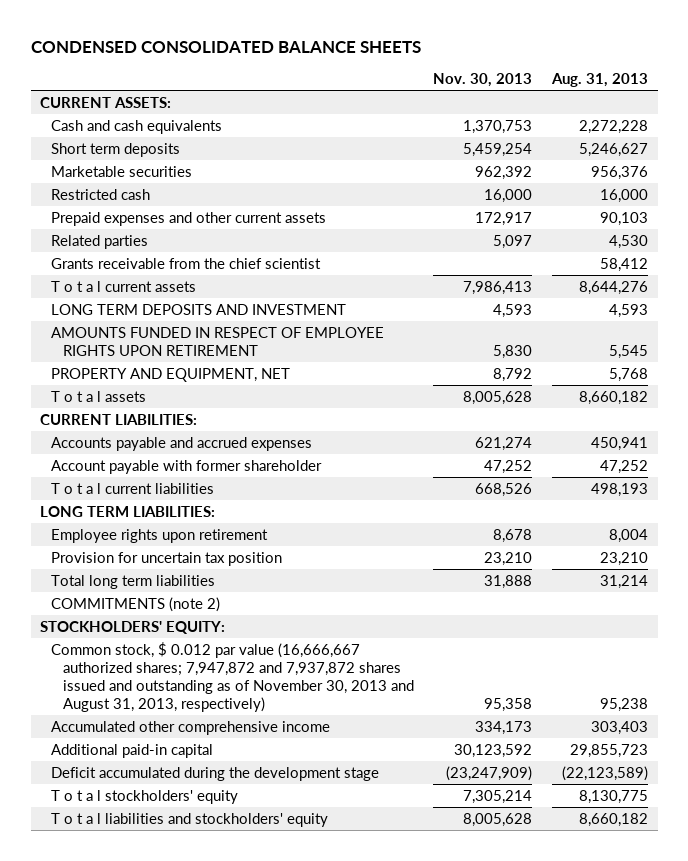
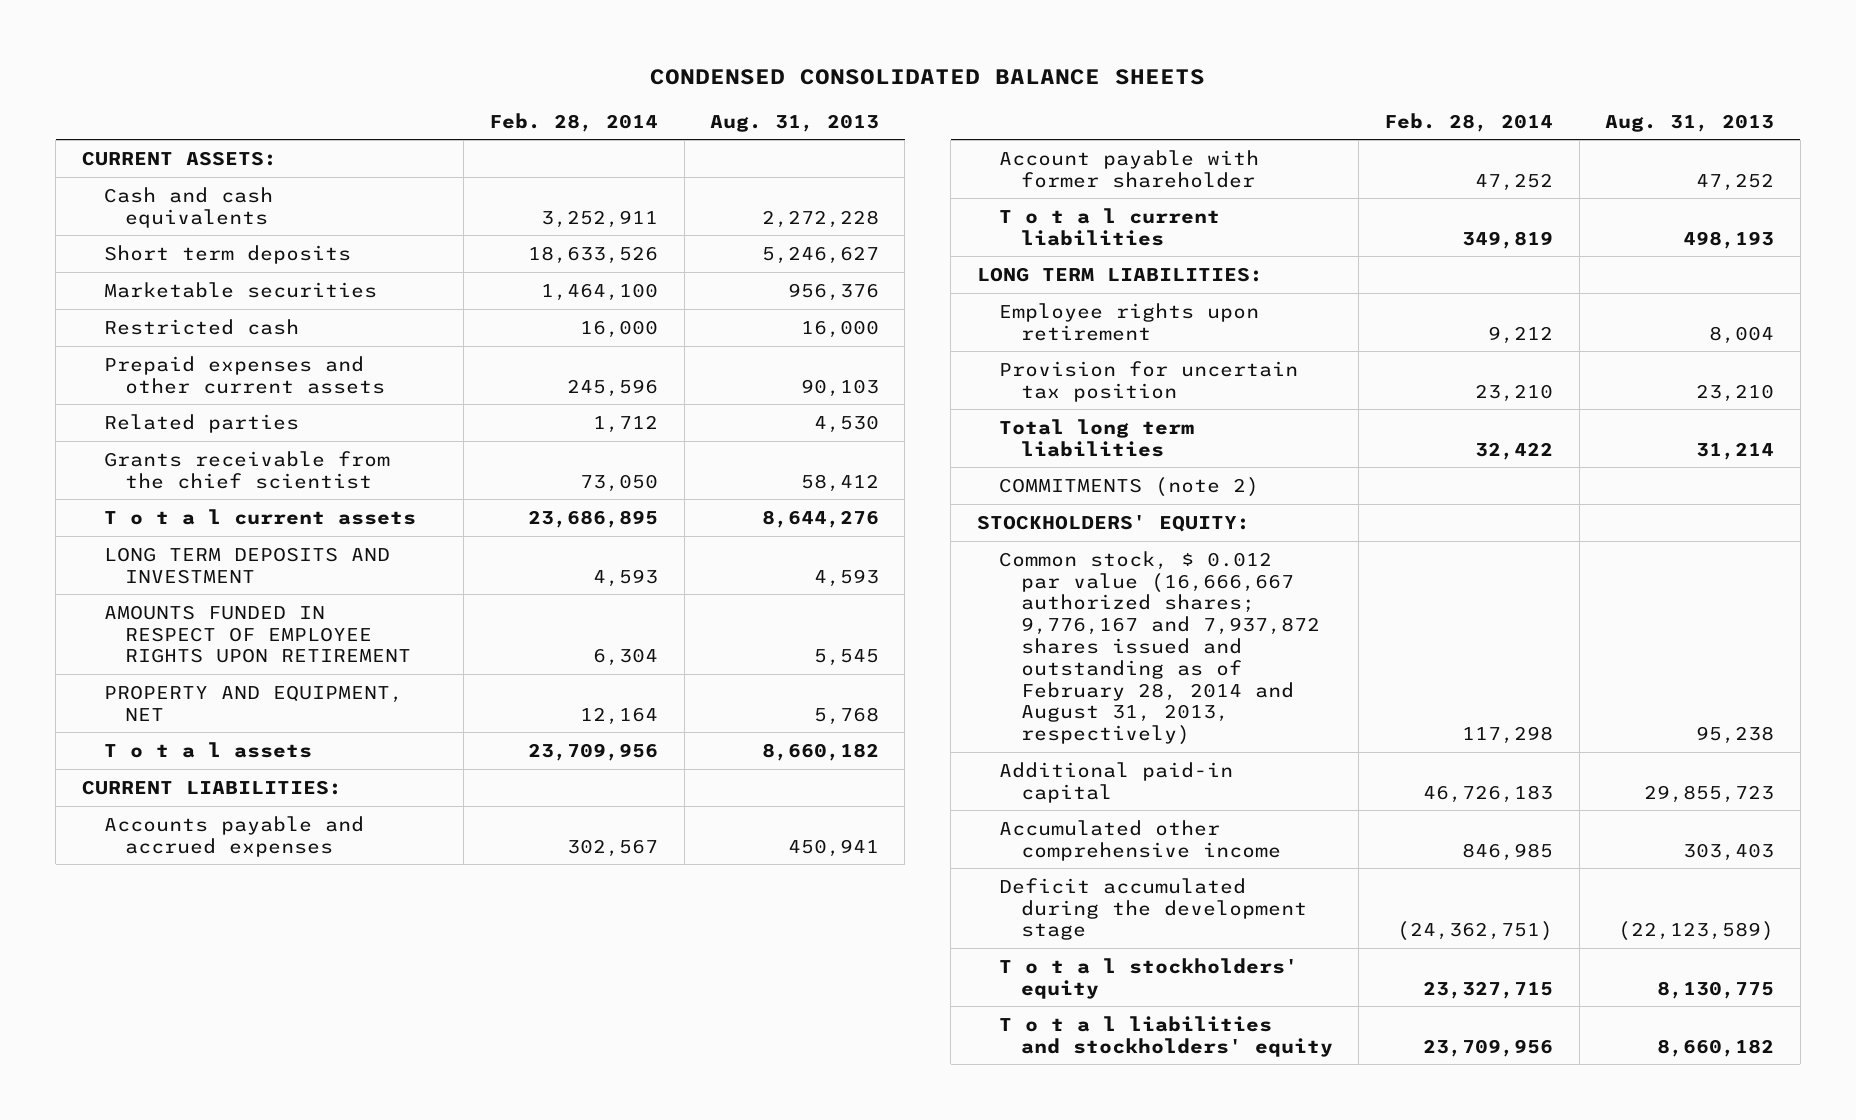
[433,73,533,88] Nov. 30, 2013 -> none
none -> [489,112,659,132] Feb. 28, 2014
[51,641,414,712] Common stock, $ 0.012 par value (16,666,667 authorized shares; 7,947,872 and 7,937,872 shares issued and outstanding as of November 30, 2013 and August 31, 2013, respectively) -> [998,550,1320,746] Common stock, $ 0.012 par value (16,666,667 authorized shares; 9,776,167 and 7,937,872 shares issued and outstanding as of February 28, 2014 and August 31, 2013, respectively)
[51,720,331,735] Accumulated other comprehensive income -> [998,819,1281,861] Accumulated other comprehensive income

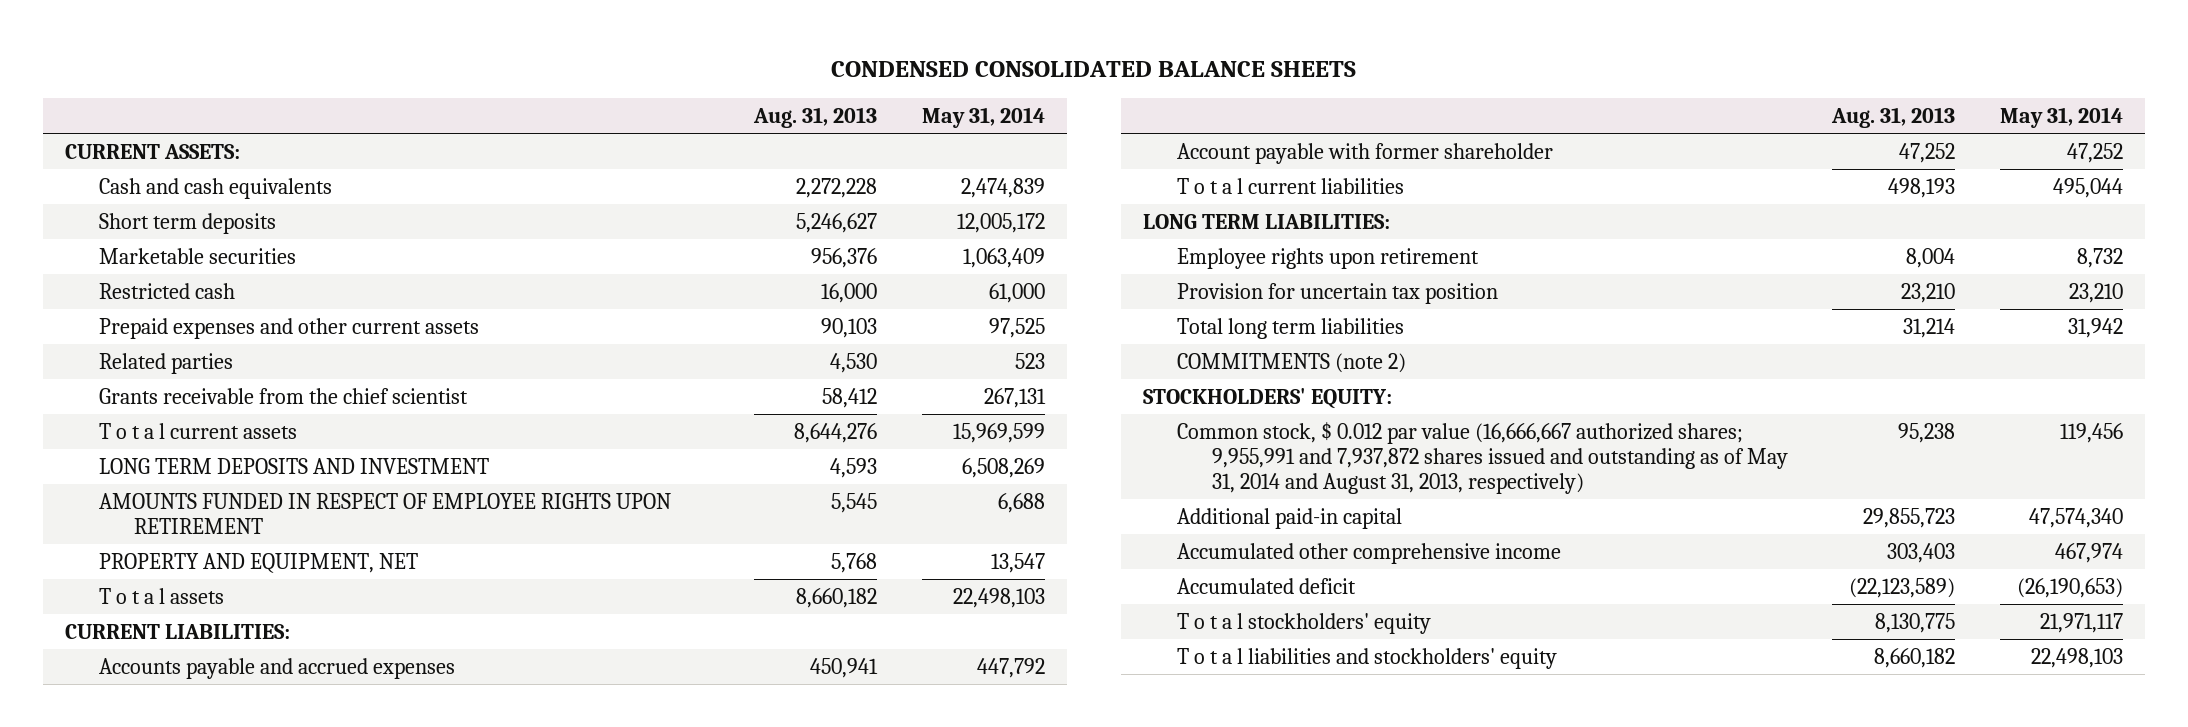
[489,112,659,132] Feb. 28, 2014 -> none
none -> [921,106,1045,128] May 31, 2014
[998,550,1320,746] Common stock, $ 0.012 par value (16,666,667 authorized shares; 9,776,167 and 7,937,872 shares issued and outstanding as of February 28, 2014 and August 31, 2013, respectively) -> [1177,421,1788,494] Common stock, $ 0.012 par value (16,666,667 authorized shares; 9,955,991 and 7,937,872 shares issued and outstanding as of May 31, 2014 and August 31, 2013, respectively)
[998,877,1307,941] Deficit accumulated during the development stage -> [1177,577,1357,594] Accumulated deficit

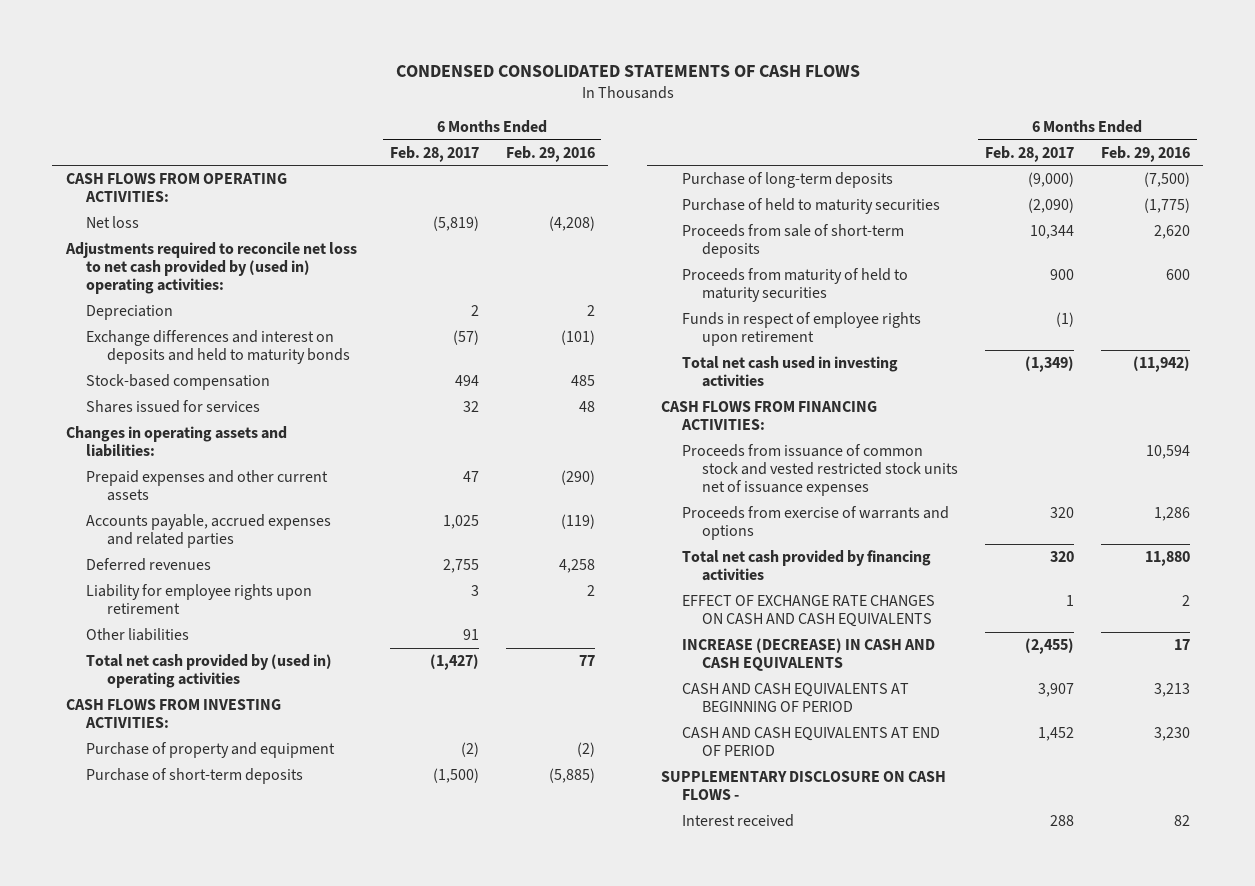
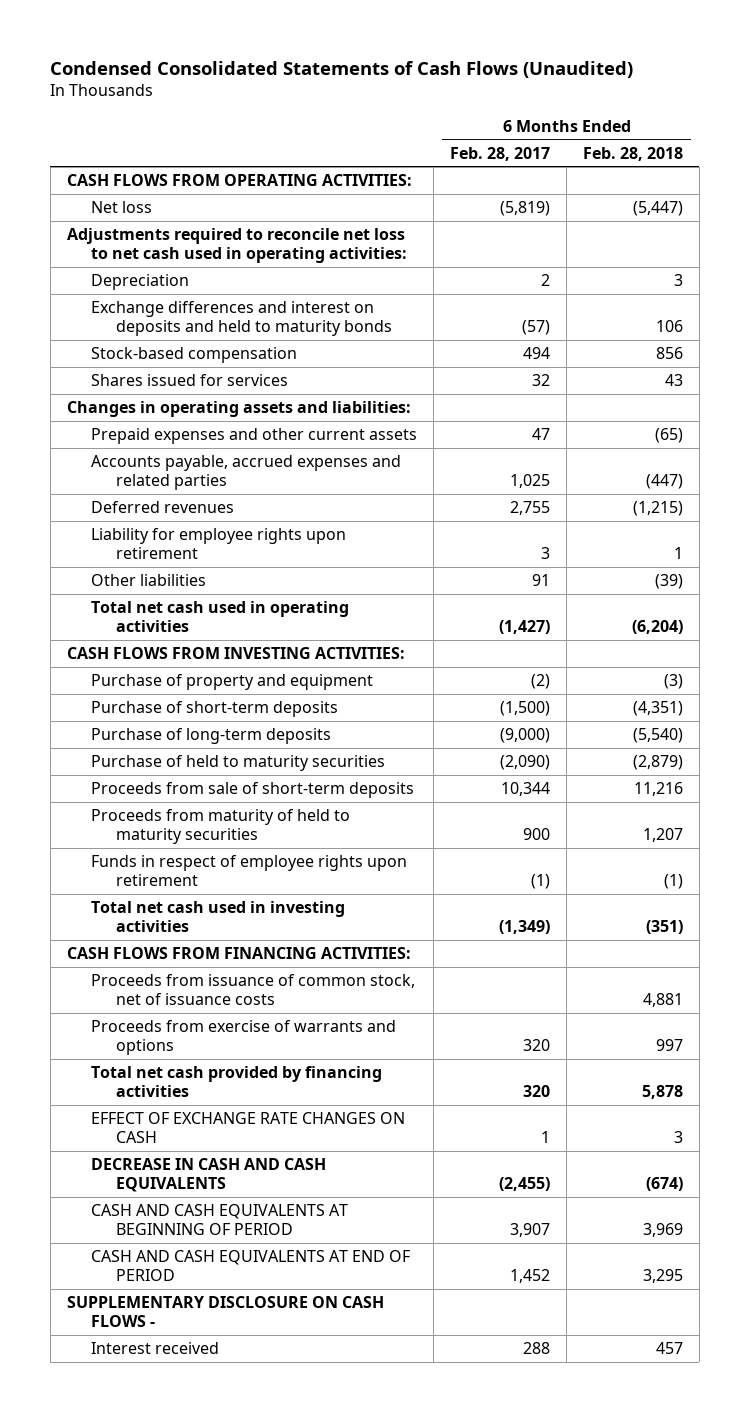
[395,64,860,77] CONDENSED CONSOLIDATED STATEMENTS OF CASH FLOWS -> [50,60,634,78] Condensed Consolidated Statements of Cash Flows (Unaudited)
[505,145,595,162] Feb. 29, 2016 -> none
none -> [582,146,683,161] Feb. 28, 2018
[64,242,357,295] Adjustments required to reconcile net loss to net cash provided by (used in) operating activities: -> [66,228,408,263] Adjustments required to reconcile net loss to net cash used in operating activities:
[86,654,333,689] Total net cash provided by (used in) operating activities -> [91,601,350,632] Total net cash used in operating activities
[681,444,959,497] Proceeds from issuance of common stock and vested restricted stock units net of issuance expenses -> [91,974,416,1005] Proceeds from issuance of common stock, net of issuance costs
[681,595,935,628] EFFECT OF EXCHANGE RATE CHANGES ON CASH AND CASH EQUIVALENTS -> [91,1112,406,1143] EFFECT OF EXCHANGE RATE CHANGES ON CASH
[681,638,935,672] INCREASE (DECREASE) IN CASH AND CASH EQUIVALENTS -> [91,1158,327,1192] DECREASE IN CASH AND CASH EQUIVALENTS

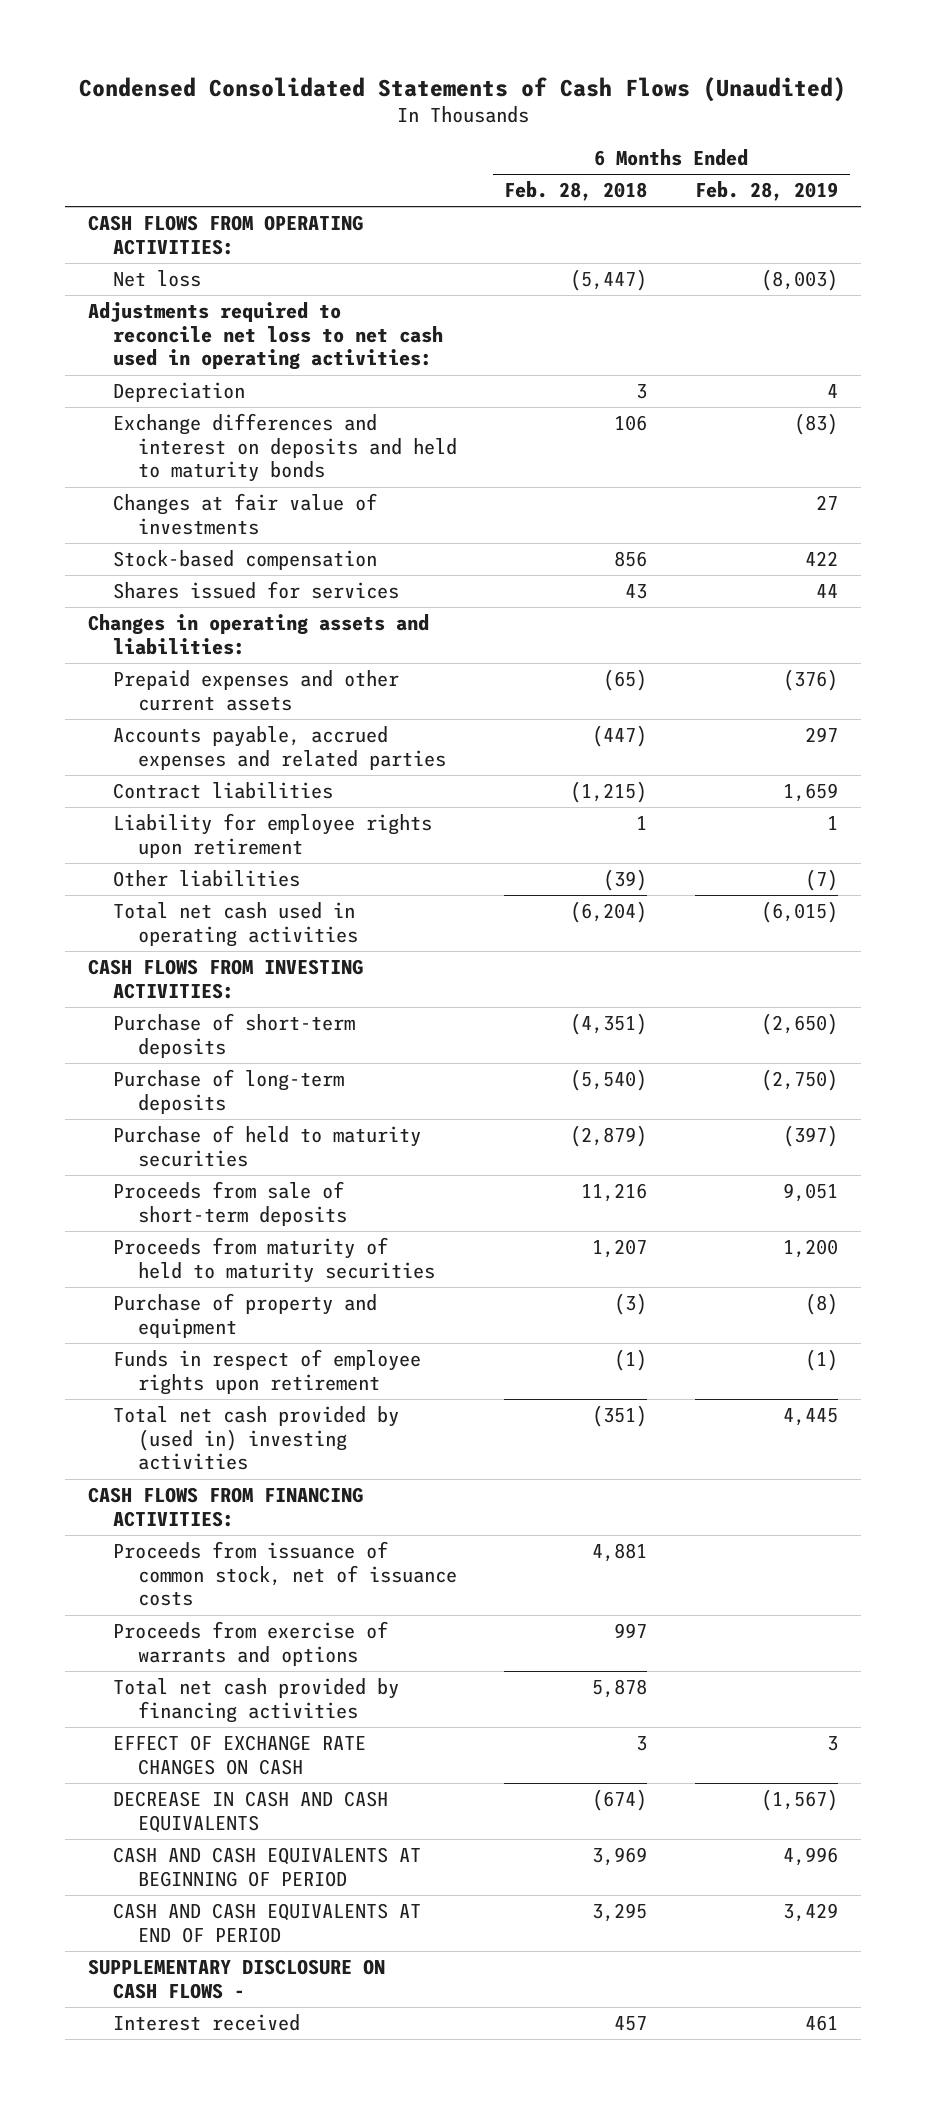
[450,146,551,161] Feb. 28, 2017 -> none
none -> [694,181,838,202] Feb. 28, 2019
none -> [113,492,378,535] Changes at fair value of investments
[91,501,235,514] Deferred revenues -> [113,781,334,799] Contract liabilities
[91,674,374,691] Purchase of property and equipment -> [113,1292,378,1338] Purchase of property and equipment
[91,901,346,932] Total net cash used in investing activities -> [113,1405,400,1471] Total net cash provided by (used in) investing activities

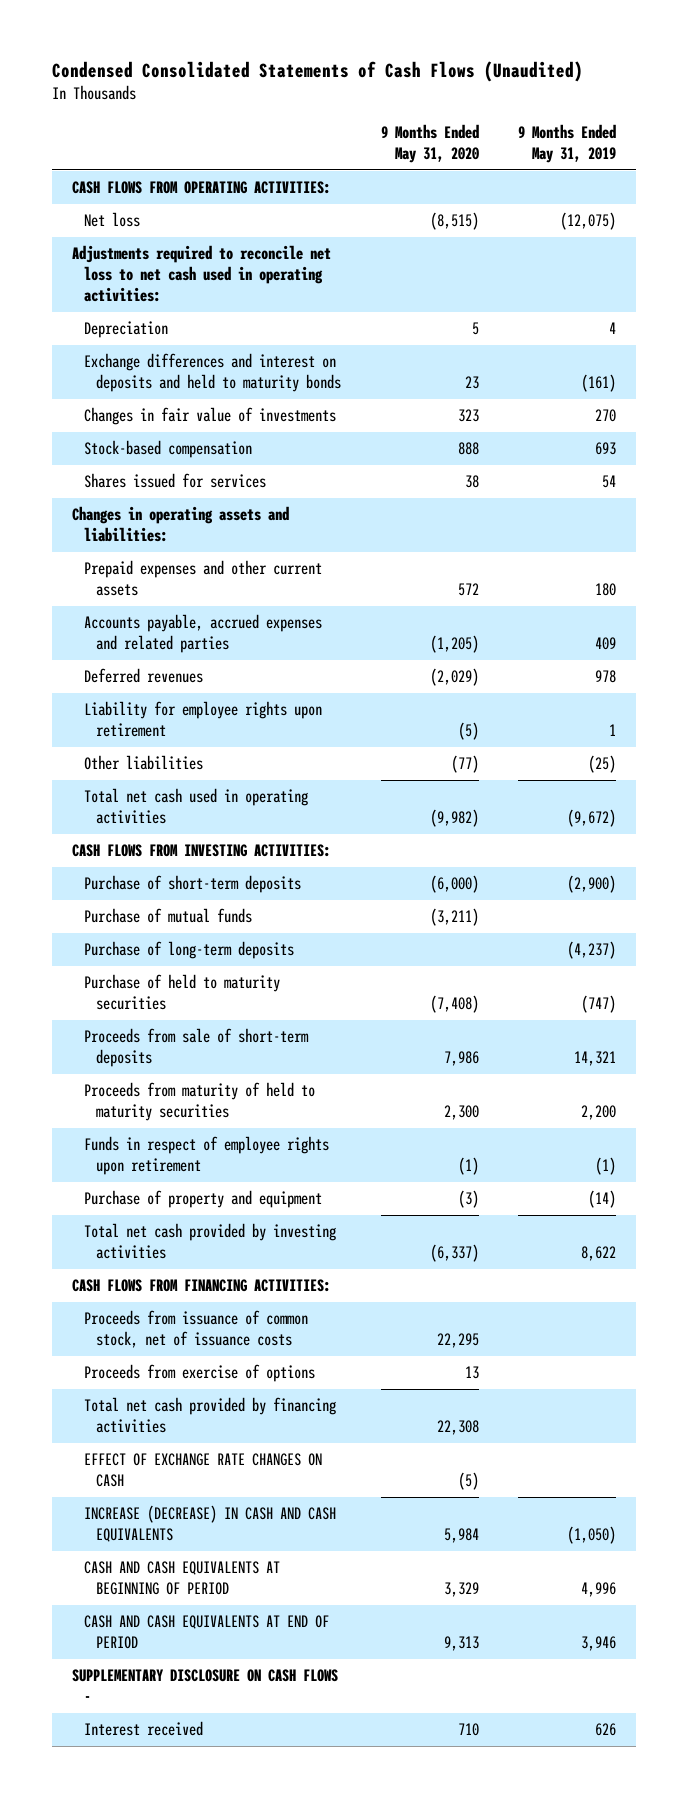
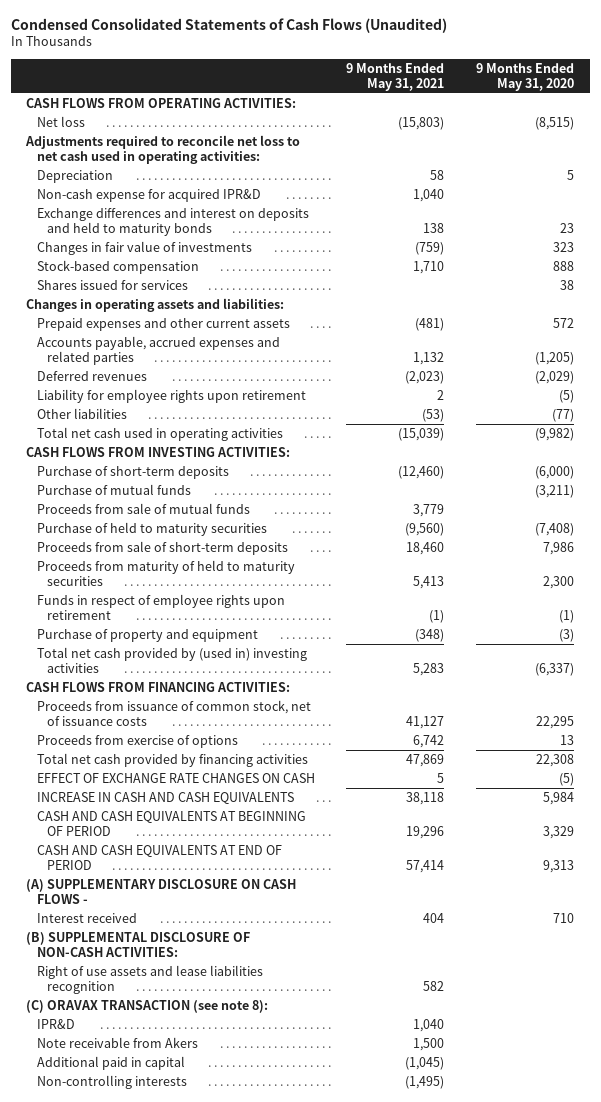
[518,123,617,163] 9 Months Ended May 31, 2019 -> none
none -> [346,62,445,91] 9 Months Ended May 31, 2021
none -> [36,189,261,203] Non-cash expense for acquired IPR&D
[83,941,294,960] Purchase of long-term deposits -> none
none -> [36,503,250,515] Proceeds from sale of mutual funds
[83,1223,336,1260] Total net cash provided by investing activities -> [36,647,307,673] Total net cash provided by (used in) investing activities
[83,1505,336,1543] INCREASE (DECREASE) IN CASH AND CASH EQUIVALENTS -> [36,792,294,805] INCREASE IN CASH AND CASH EQUIVALENTS
[71,1669,338,1703] SUPPLEMENTARY DISCLOSURE ON CASH FLOWS - -> [26,879,297,904] (A) SUPPLEMENTARY DISCLOSURE ON CASH FLOWS -
none -> [26,932,251,957] (B) SUPPLEMENTAL DISCLOSURE OF NON-CASH ACTIVITIES:
none -> [36,965,263,994] Right of use assets and lease liabilities recognition
none -> [26,1000,269,1014] (C) ORAVAX TRANSACTION (see note 8):
none -> [36,1019,75,1030] IPR&D
none -> [36,1037,198,1049] Note receivable from Akers
none -> [36,1056,185,1071] Additional paid in capital
none -> [36,1075,187,1090] Non-controlling interests

